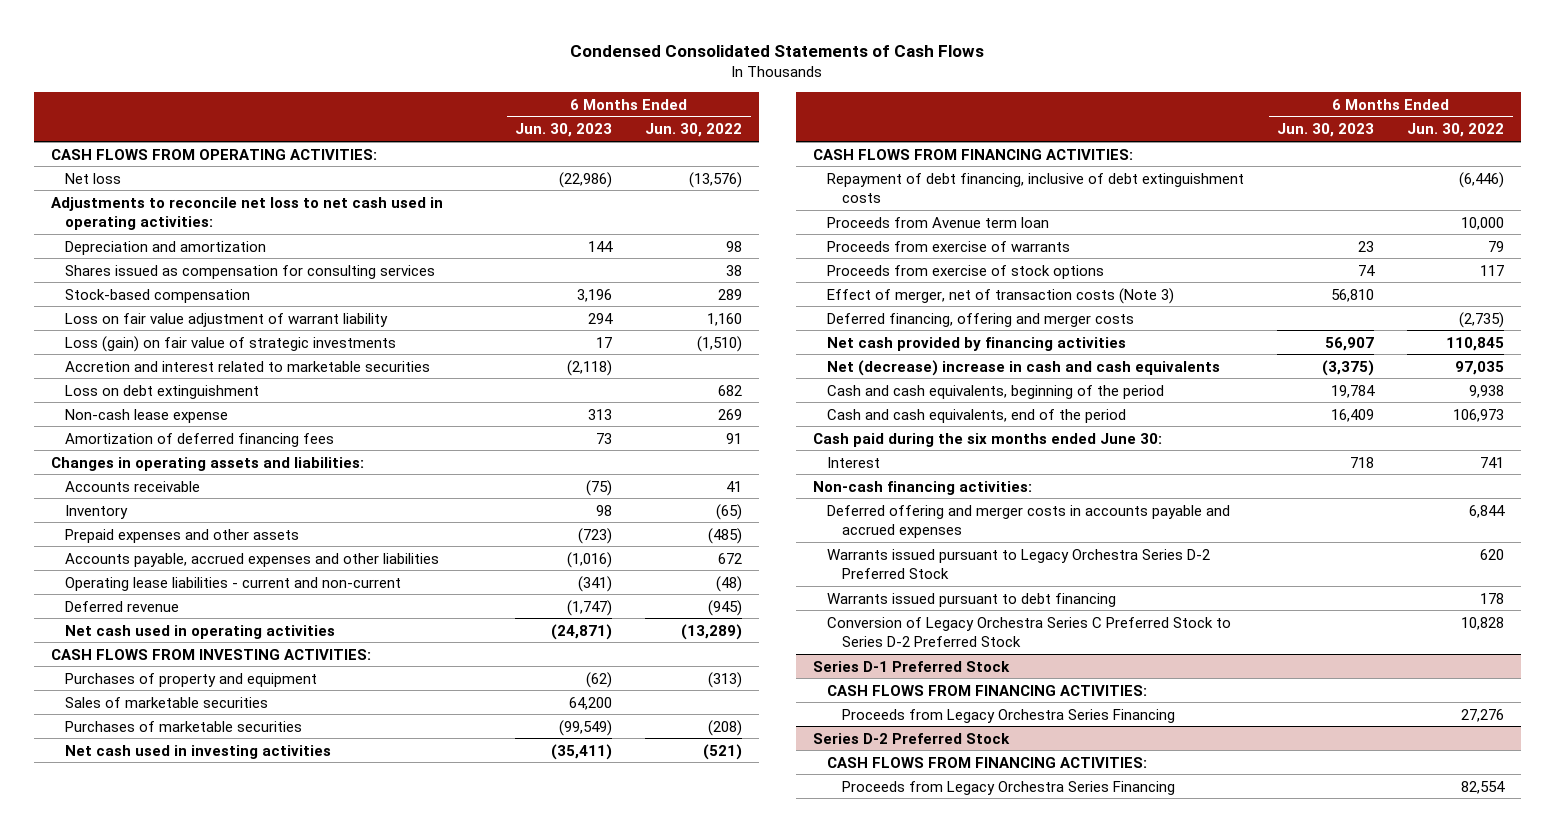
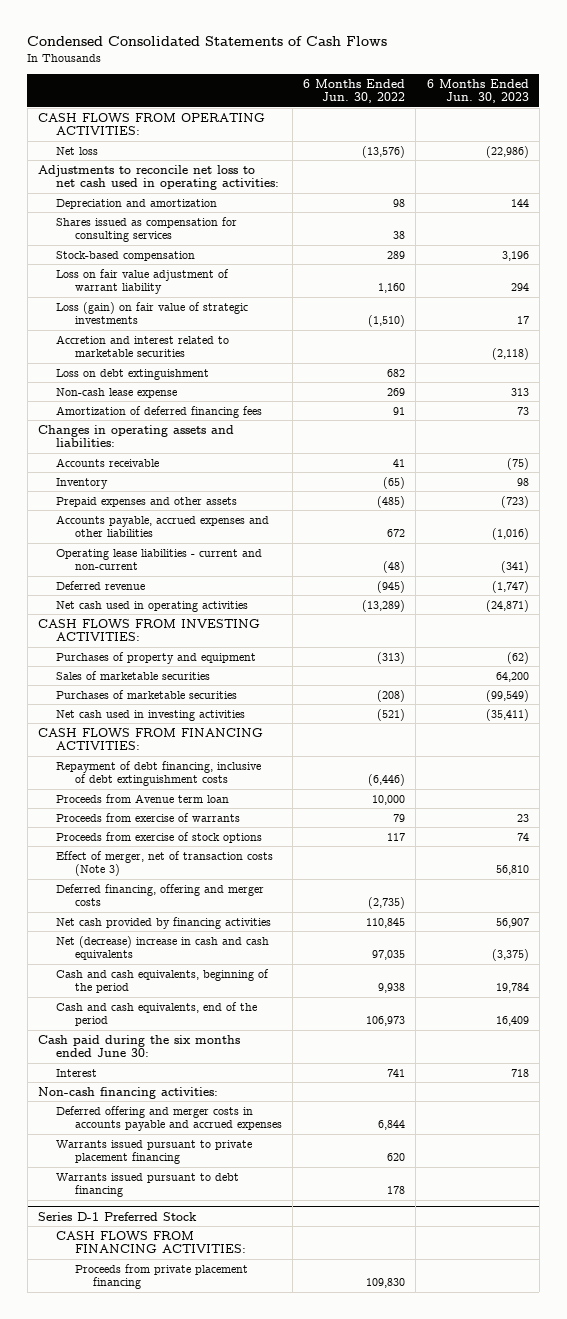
[827,548,1211,579] Warrants issued pursuant to Legacy Orchestra Series D-2 Preferred Stock -> [56,1139,253,1165] Warrants issued pursuant to private placement financing
[827,616,1232,647] Conversion of Legacy Orchestra Series C Preferred Stock to Series D-2 Preferred Stock -> none
[812,732,1010,744] Series D-2 Preferred Stock -> none
[827,756,1148,768] CASH FLOWS FROM FINANCING ACTIVITIES: -> none
[841,780,1175,795] Proceeds from Legacy Orchestra Series Financing -> none
[841,708,1175,723] Proceeds from Legacy Orchestra Series Financing -> [74,1263,248,1290] Proceeds from private placement financing
[1461,708,1505,722] 27,276 -> [366,1278,406,1289] 109,830

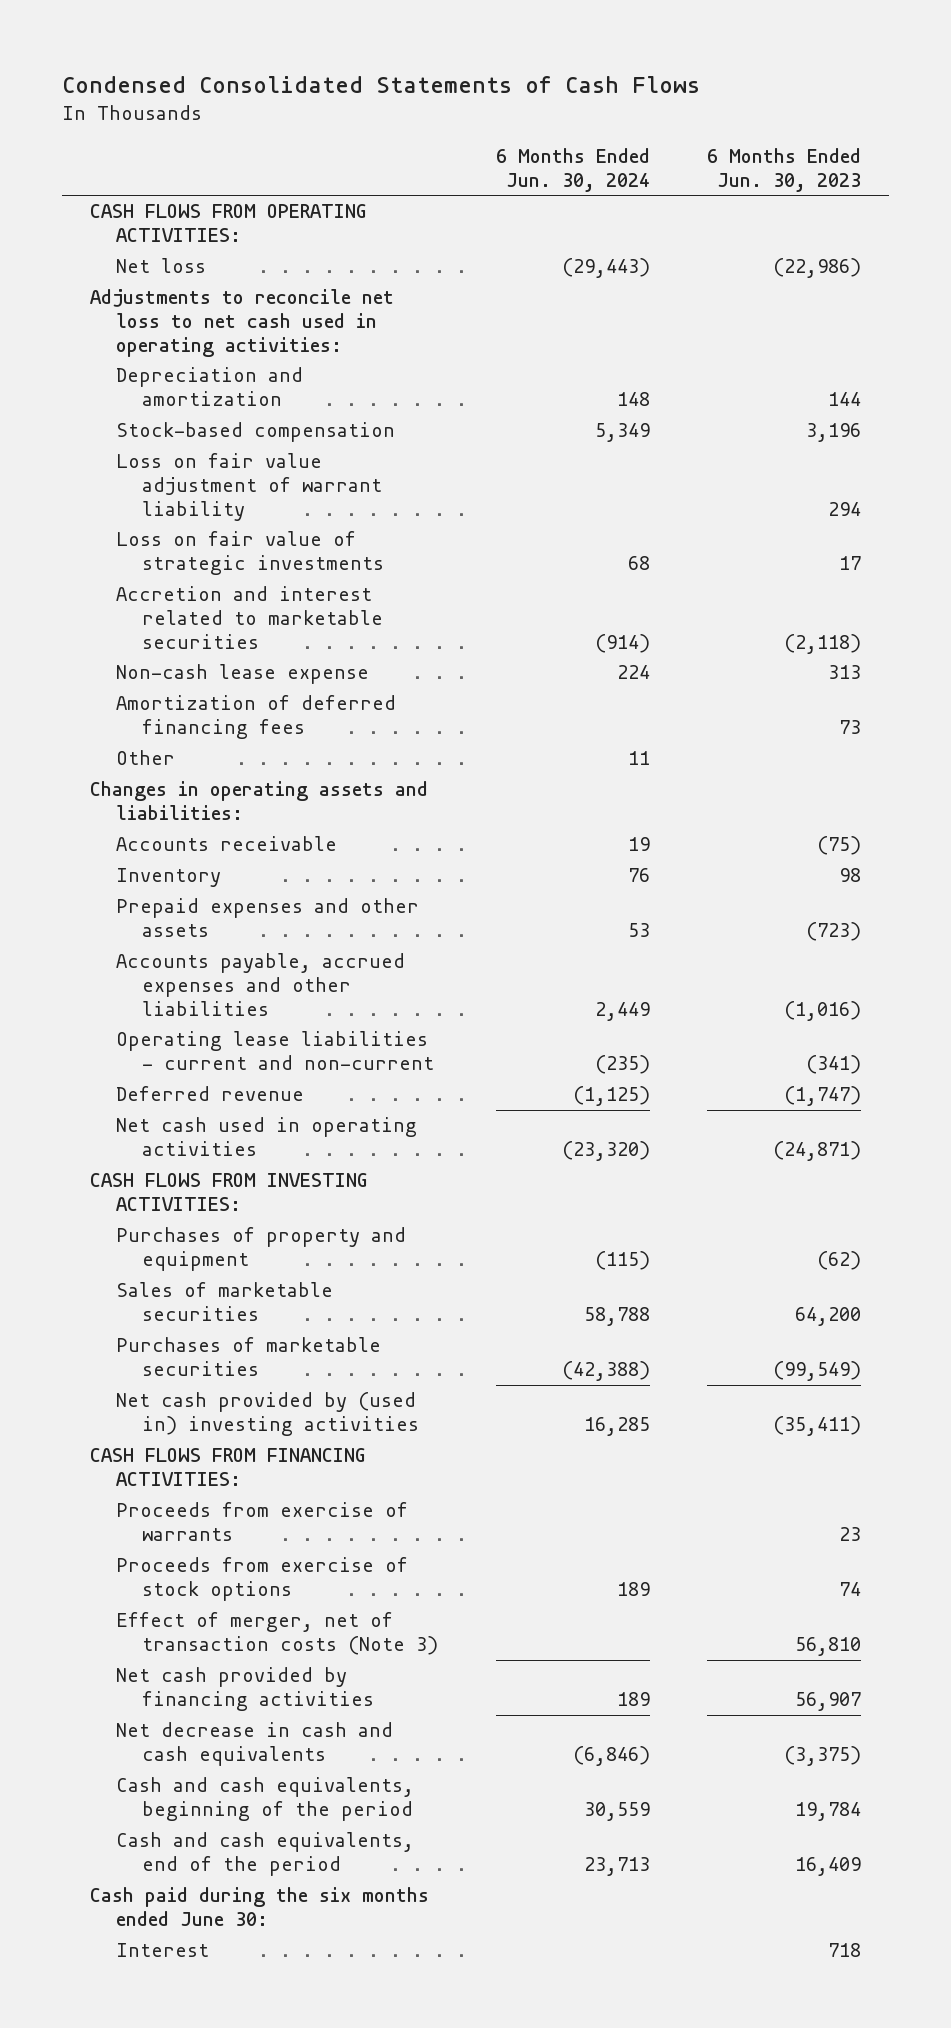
[303,78,406,104] 6 Months Ended Jun. 30, 2022 -> none
none -> [495,147,650,192] 6 Months Ended Jun. 30, 2024
[56,216,238,243] Shares issued as compensation for consulting services -> none
[56,301,249,325] Loss (gain) on fair value of strategic investments -> [116,531,385,576] Loss on fair value of strategic investments
[56,368,210,380] Loss on debt extinguishment -> none
none -> [116,750,176,766] Other
[56,709,246,721] Net cash used in investing activities -> [116,1392,420,1437] Net cash provided by (used in) investing activities
[56,760,262,787] Repayment of debt financing, inclusive of debt extinguishment costs -> none
[56,793,230,803] Proceeds from Avenue term loan -> none
[56,883,265,907] Deferred financing, offering and merger costs -> none
[56,935,270,961] Net (decrease) increase in cash and cash equivalents -> [116,1722,394,1767] Net decrease in cash and cash equivalents
[38,1086,219,1099] Non-cash financing activities: -> none
[56,1105,282,1132] Deferred offering and merger costs in accounts payable and accrued expenses -> none
[56,1139,253,1165] Warrants issued pursuant to private placement financing -> none
[56,1172,240,1198] Warrants issued pursuant to debt financing -> none
[38,1211,198,1221] Series D-1 Preferred Stock -> none
[56,1230,246,1254] CASH FLOWS FROM FINANCING ACTIVITIES: -> none
[74,1263,248,1290] Proceeds from private placement financing -> none

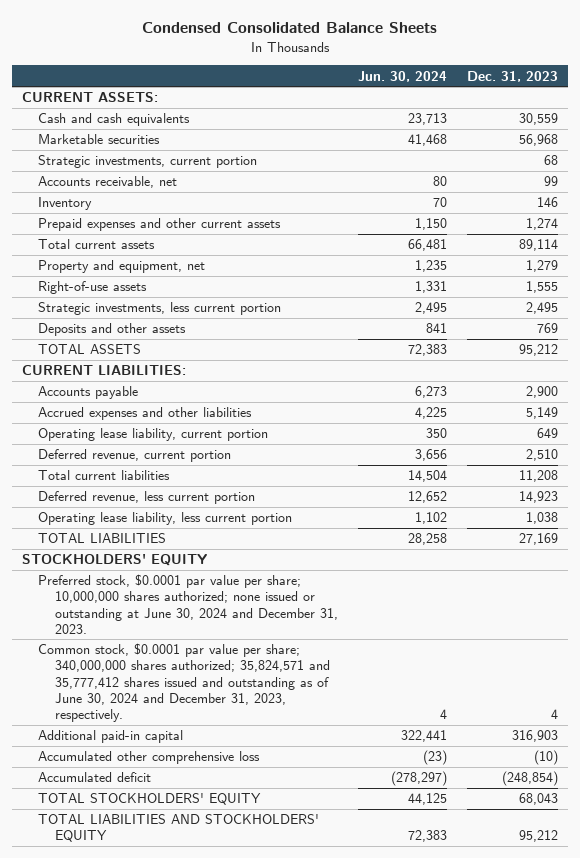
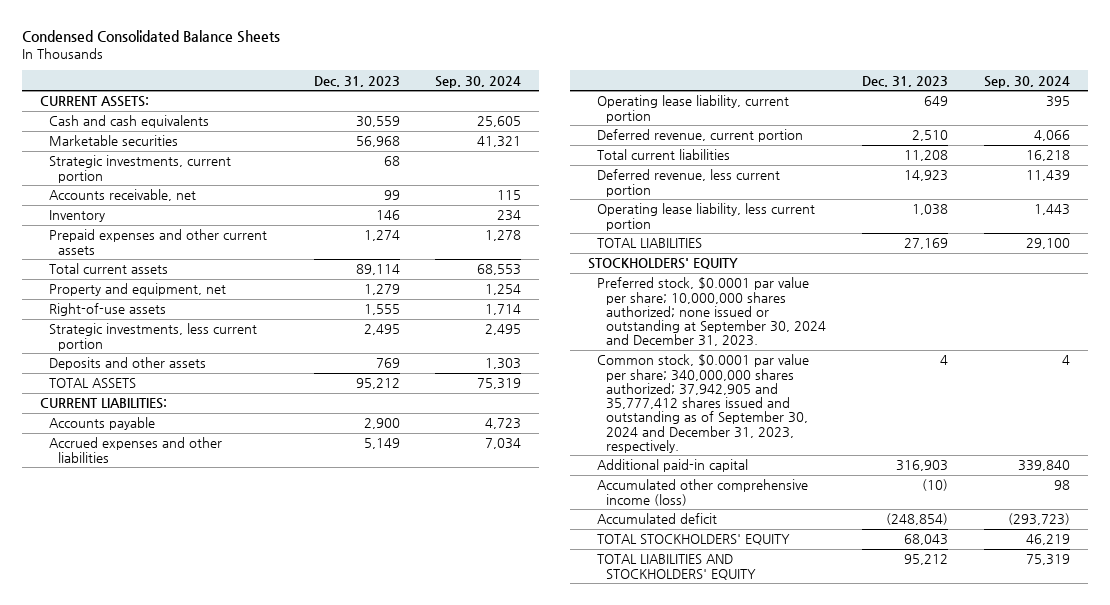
[357,70,447,82] Jun. 30, 2024 -> none
none -> [435,75,522,88] Sep. 30, 2024
[38,574,338,634] Preferred stock, $0.0001 par value per share; 10,000,000 shares authorized; none issued or outstanding at June 30, 2024 and December 31, 2023. -> [597,277,826,347] Preferred stock, $0.0001 par value per share; 10,000,000 shares authorized; none issued or outstanding at September 30, 2024 and December 31, 2023.
[38,643,330,723] Common stock, $0.0001 par value per share; 340,000,000 shares authorized; 35,824,571 and 35,777,412 shares issued and outstanding as of June 30, 2024 and December 31, 2023, respectively. -> [597,354,810,453] Common stock, $0.0001 par value per share; 340,000,000 shares authorized; 37,942,905 and 35,777,412 shares issued and outstanding as of September 30, 2024 and December 31, 2023, respectively.
[38,751,261,765] Accumulated other comprehensive loss -> [597,479,809,506] Accumulated other comprehensive income (loss)

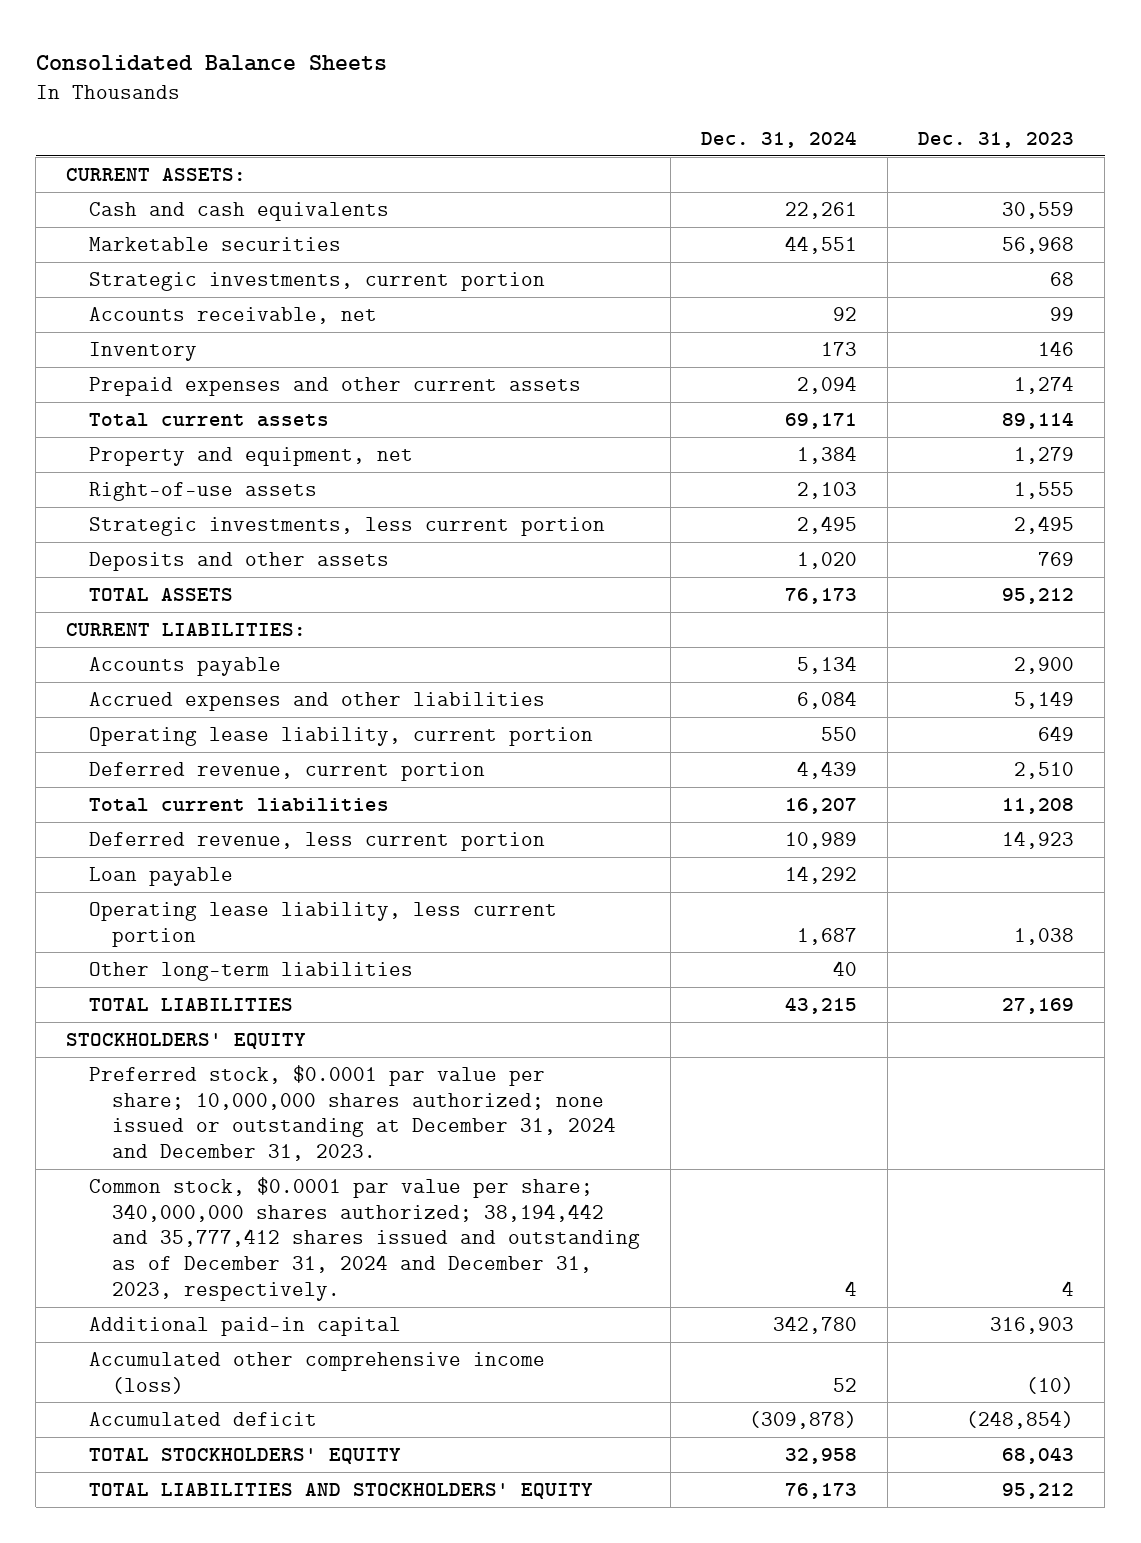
[22,30,281,44] Condensed Consolidated Balance Sheets -> [35,54,387,71] Consolidated Balance Sheets
[435,75,522,88] Sep. 30, 2024 -> none
none -> [701,130,858,148] Dec. 31, 2024
none -> [89,867,234,887] Loan payable
none -> [89,962,414,982] Other long-term liabilities
[597,277,826,347] Preferred stock, $0.0001 par value per share; 10,000,000 shares authorized; none issued or outstanding at September 30, 2024 and December 31, 2023. -> [89,1065,617,1162] Preferred stock, $0.0001 par value per share; 10,000,000 shares authorized; none issued or outstanding at December 31, 2024 and December 31, 2023.
[597,354,810,453] Common stock, $0.0001 par value per share; 340,000,000 shares authorized; 37,942,905 and 35,777,412 shares issued and outstanding as of September 30, 2024 and December 31, 2023, respectively. -> [89,1177,641,1301] Common stock, $0.0001 par value per share; 340,000,000 shares authorized; 38,194,442 and 35,777,412 shares issued and outstanding as of December 31, 2024 and December 31, 2023, respectively.

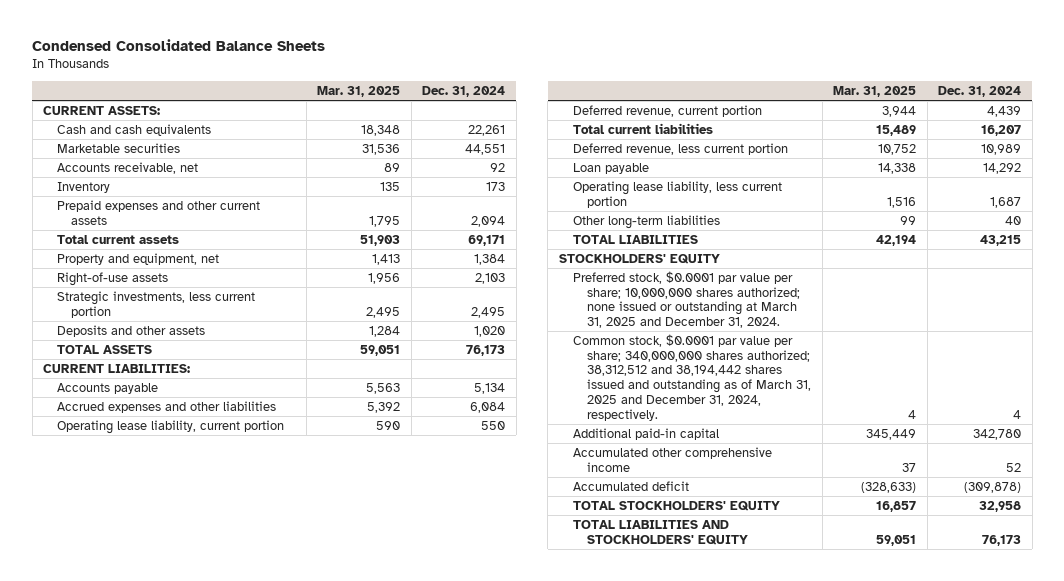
[35,54,387,71] Consolidated Balance Sheets -> [32,39,326,52] Condensed Consolidated Balance Sheets
[918,131,1075,148] Dec. 31, 2023 -> none
none -> [317,85,401,97] Mar. 31, 2025
[89,272,546,292] Strategic investments, current portion -> none
[89,1065,617,1162] Preferred stock, $0.0001 par value per share; 10,000,000 shares authorized; none issued or outstanding at December 31, 2024 and December 31, 2023. -> [572,270,800,329] Preferred stock, $0.0001 par value per share; 10,000,000 shares authorized; none issued or outstanding at March 31, 2025 and December 31, 2024.
[89,1177,641,1301] Common stock, $0.0001 par value per share; 340,000,000 shares authorized; 38,194,442 and 35,777,412 shares issued and outstanding as of December 31, 2024 and December 31, 2023, respectively. -> [572,333,811,421] Common stock, $0.0001 par value per share; 340,000,000 shares authorized; 38,312,512 and 38,194,442 shares issued and outstanding as of March 31, 2025 and December 31, 2024, respectively.
[89,1352,546,1394] Accumulated other comprehensive income (loss) -> [572,446,772,472] Accumulated other comprehensive income

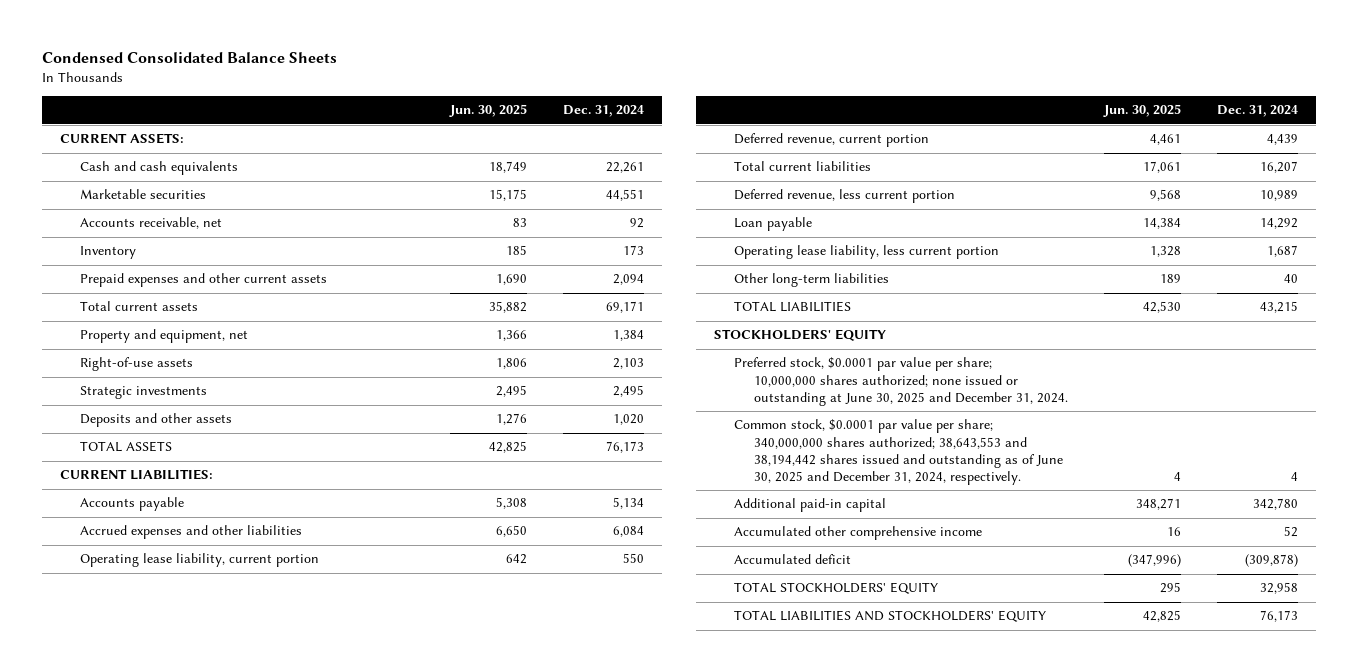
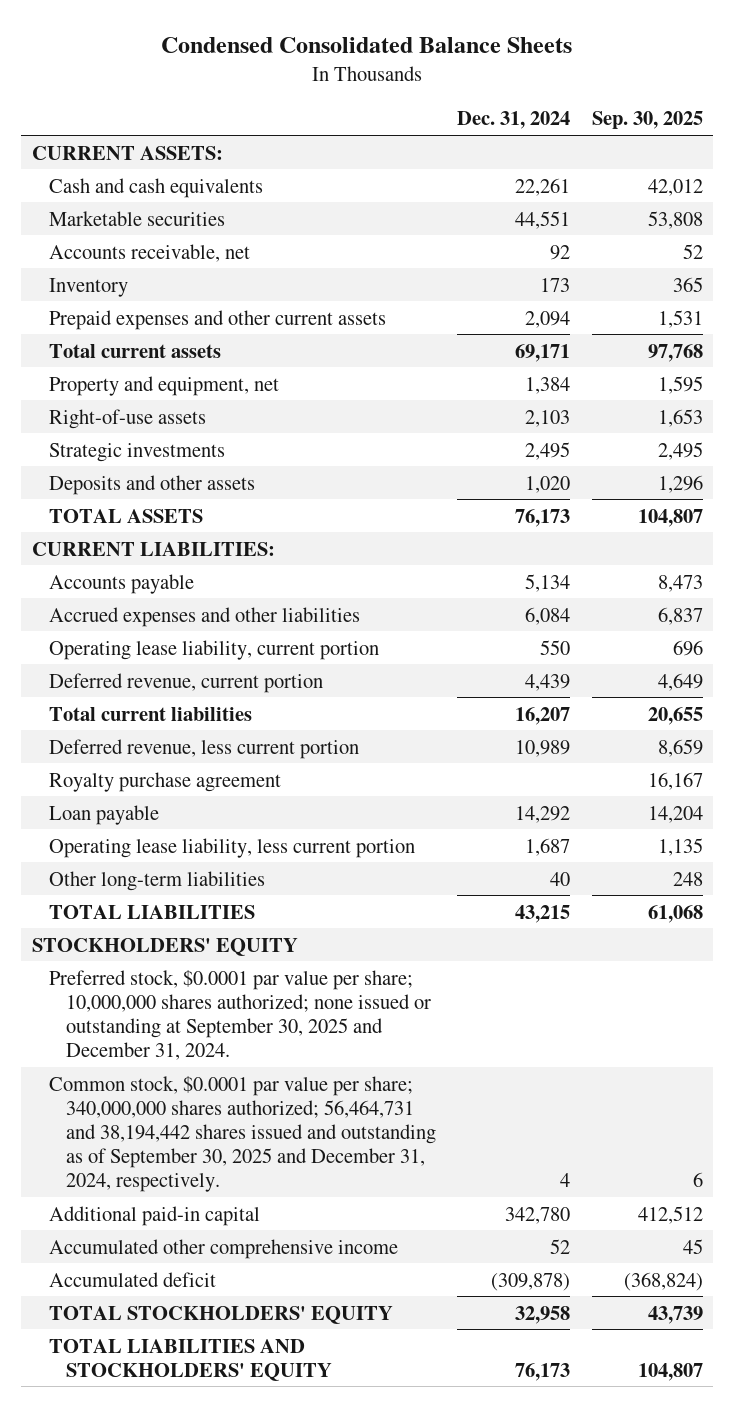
[448,104,527,118] Jun. 30, 2025 -> none
none -> [591,111,703,130] Sep. 30, 2025
none -> [48,771,281,792] Royalty purchase agreement
[733,357,1068,406] Preferred stock, $0.0001 par value per share; 10,000,000 shares authorized; none issued or outstanding at June 30, 2025 and December 31, 2024. -> [48,969,432,1060] Preferred stock, $0.0001 par value per share; 10,000,000 shares authorized; none issued or outstanding at September 30, 2025 and December 31, 2024.
[733,419,1063,485] Common stock, $0.0001 par value per share; 340,000,000 shares authorized; 38,643,553 and 38,194,442 shares issued and outstanding as of June 30, 2025 and December 31, 2024, respectively. -> [48,1075,437,1192] Common stock, $0.0001 par value per share; 340,000,000 shares authorized; 56,464,731 and 38,194,442 shares issued and outstanding as of September 30, 2025 and December 31, 2024, respectively.

